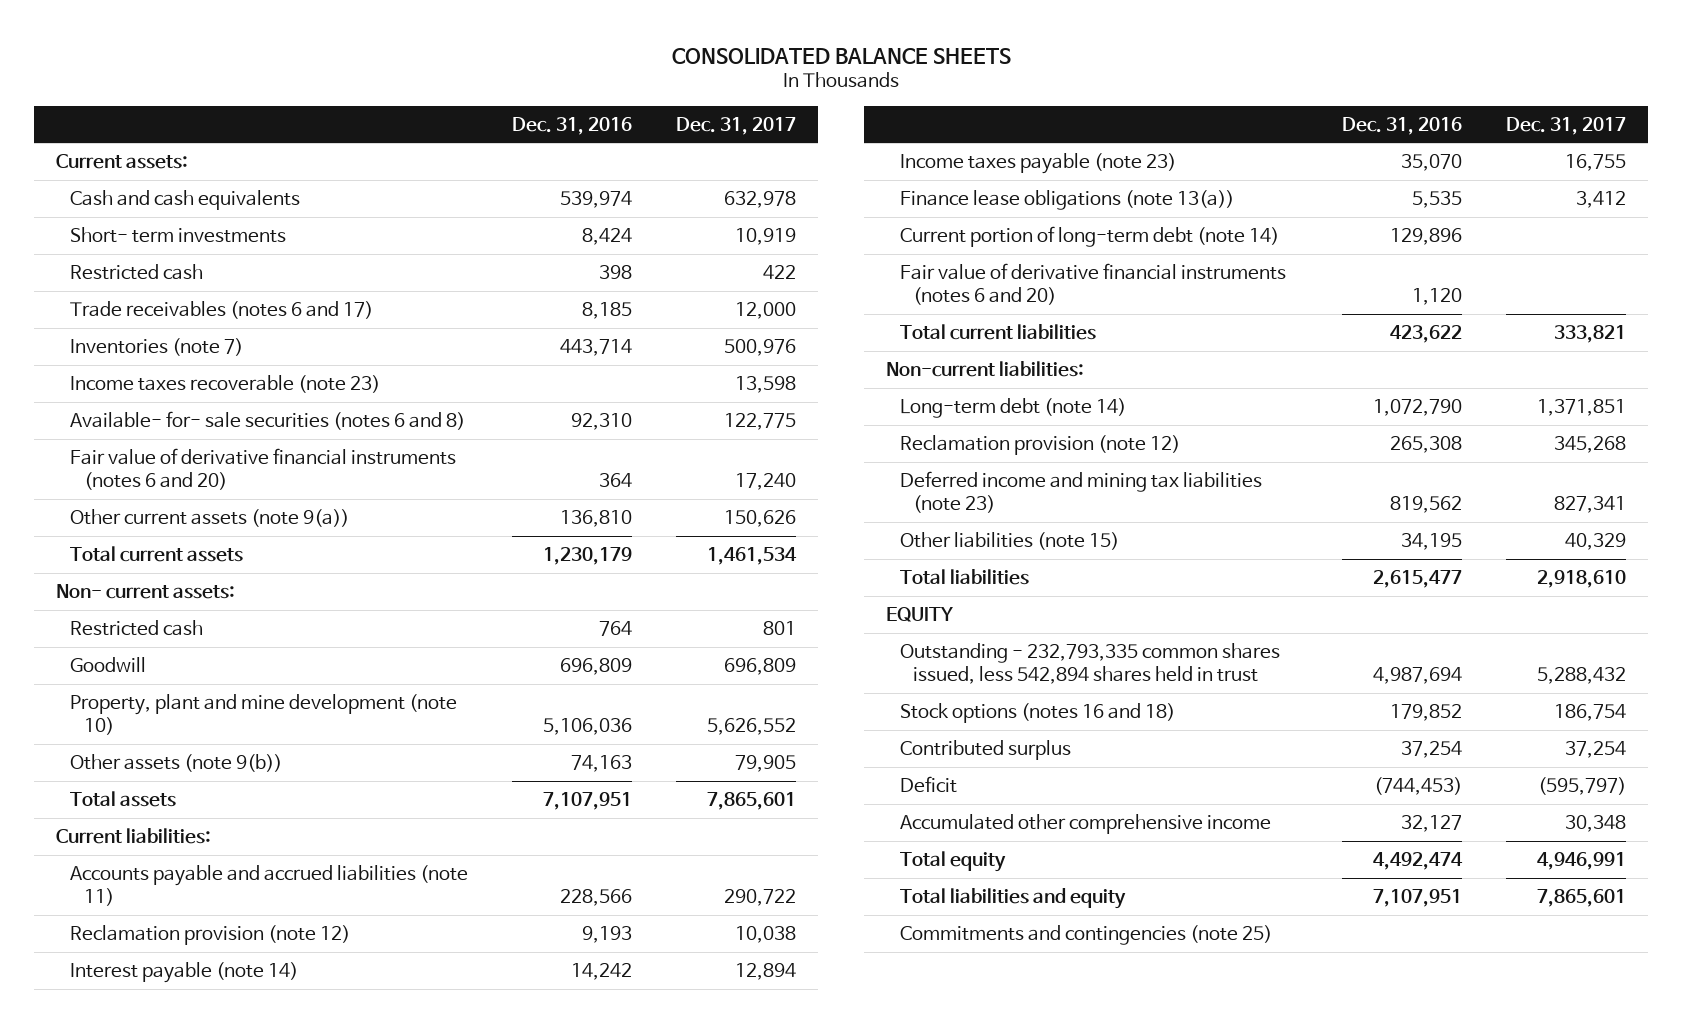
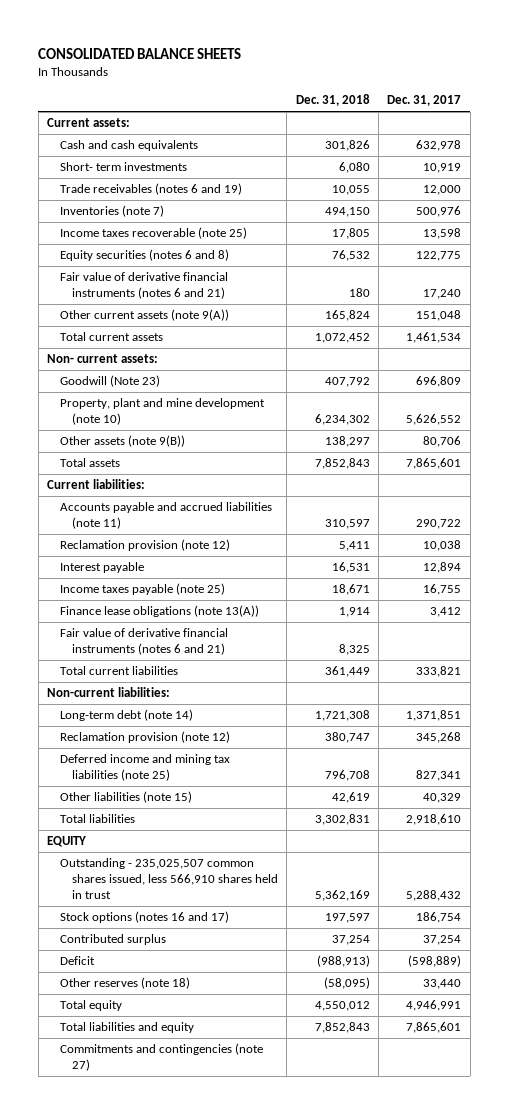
[512,116,633,135] Dec. 31, 2016 -> none
none -> [295,94,370,107] Dec. 31, 2018
[70,263,204,280] Restricted cash -> none
[70,300,374,319] Trade receivables (notes 6 and 17) -> [59,183,242,196] Trade receivables (notes 6 and 19)
[70,374,381,393] Income taxes recoverable (note 23) -> [59,227,247,240] Income taxes recoverable (note 25)
[70,410,466,430] Available- for- sale securities (notes 6 and 8) -> [59,249,229,262] Equity securities (notes 6 and 8)
[70,447,457,491] Fair value of derivative financial instruments (notes 6 and 20) -> [59,272,228,300] Fair value of derivative financial instruments (notes 6 and 21)
[70,508,350,527] Other current assets (note 9(a)) -> [59,309,229,322] Other current assets (note 9(A))
[724,509,797,527] 150,626 -> [416,310,462,322] 151,048
[70,619,204,636] Restricted cash -> none
[70,656,147,672] Goodwill -> [59,375,160,388] Goodwill (Note 23)
[70,753,283,772] Other assets (note 9(b)) -> [59,435,185,448] Other assets (note 9(B))
[735,754,797,772] 79,905 -> [423,436,462,448] 80,706
[899,225,1279,247] Current portion of long-term debt (note 14) -> none
[70,961,299,983] Interest payable (note 14) -> [59,562,144,574] Interest payable
[899,152,1176,174] Income taxes payable (note 23) -> [59,583,225,596] Income taxes payable (note 25)
[899,189,1234,210] Finance lease obligations (note 13(a)) -> [59,605,259,618] Finance lease obligations (note 13(A))
[899,262,1286,306] Fair value of derivative financial instruments (notes 6 and 20) -> [59,628,228,656] Fair value of derivative financial instruments (notes 6 and 21)
[899,470,1262,514] Deferred income and mining tax liabilities (note 23) -> [59,754,230,782] Deferred income and mining tax liabilities (note 25)
[899,642,1280,685] Outstanding - 232,793,335 common shares issued, less 542,894 shares held in trust -> [59,858,279,899] Outstanding - 235,025,507 common shares issued, less 566,910 shares held in trust
[899,702,1175,723] Stock options (notes 16 and 18) -> [59,911,229,924] Stock options (notes 16 and 17)
[899,813,1271,834] Accumulated other comprehensive income -> none
[1538,776,1627,795] (595,797) -> [408,955,462,968] (598,889)
none -> [59,977,190,990] Other reserves (note 18)
[899,924,1272,945] Commitments and contingencies (note 25) -> [59,1043,263,1072] Commitments and contingencies (note 27)

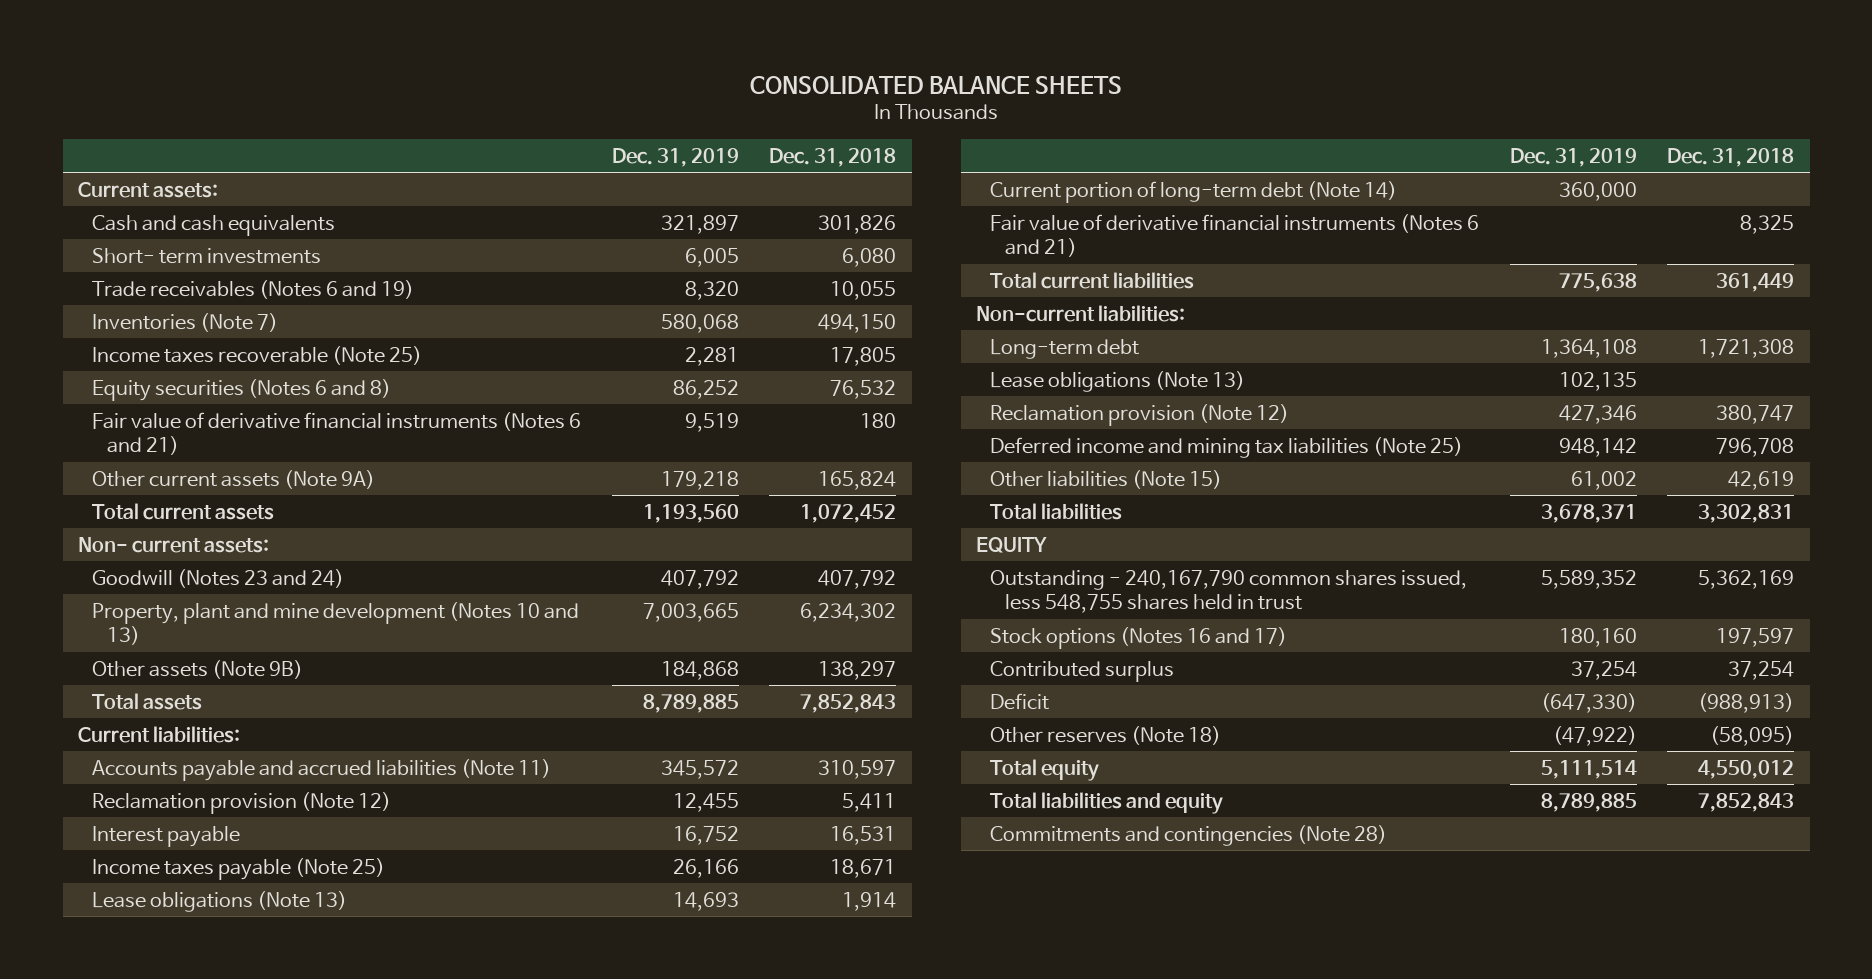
[387,95,462,107] Dec. 31, 2017 -> none
none -> [611,147,739,167] Dec. 31, 2019
[59,183,242,196] Trade receivables (notes 6 and 19) -> [92,279,415,299] Trade receivables (Notes 6 and 19)
[59,205,164,218] Inventories (note 7) -> [92,312,279,332] Inventories (Note 7)
[59,227,247,240] Income taxes recoverable (note 25) -> [92,345,423,365] Income taxes recoverable (Note 25)
[59,249,229,262] Equity securities (notes 6 and 8) -> [92,378,392,401] Equity securities (Notes 6 and 8)
[59,272,228,300] Fair value of derivative financial instruments (notes 6 and 21) -> [92,411,582,456] Fair value of derivative financial instruments (Notes 6 and 21)
[59,309,229,322] Other current assets (note 9(A)) -> [92,469,376,489] Other current assets (Note 9A)
[59,375,160,388] Goodwill (Note 23) -> [92,568,345,588] Goodwill (Notes 23 and 24)
[59,398,265,426] Property, plant and mine development (note 10) -> [92,601,580,646] Property, plant and mine development (Notes 10 and 13)
[59,435,185,448] Other assets (note 9(B)) -> [92,659,304,679] Other assets (Note 9B)
[59,502,272,530] Accounts payable and accrued liabilities (note 11) -> [92,758,552,781] Accounts payable and accrued liabilities (Note 11)
[59,539,230,552] Reclamation provision (note 12) -> [92,791,392,814] Reclamation provision (Note 12)
[59,583,225,596] Income taxes payable (note 25) -> [92,857,386,880] Income taxes payable (Note 25)
[59,605,259,618] Finance lease obligations (note 13(A)) -> [92,890,348,912] Lease obligations (Note 13)
none -> [990,180,1398,203] Current portion of long-term debt (Note 14)
[59,628,228,656] Fair value of derivative financial instruments (notes 6 and 21) -> [990,213,1480,258] Fair value of derivative financial instruments (Notes 6 and 21)
[59,709,193,722] Long-term debt (note 14) -> [990,338,1140,359] Long-term debt
none -> [990,370,1246,392] Lease obligations (Note 13)
[59,731,230,744] Reclamation provision (note 12) -> [990,403,1290,426] Reclamation provision (Note 12)
[59,754,230,782] Deferred income and mining tax liabilities (note 25) -> [990,436,1464,458] Deferred income and mining tax liabilities (Note 25)
[59,791,192,804] Other liabilities (note 15) -> [990,469,1223,489] Other liabilities (Note 15)
[59,858,279,899] Outstanding - 235,025,507 common shares issued, less 566,910 shares held in trust -> [990,569,1468,614] Outstanding - 240,167,790 common shares issued, less 548,755 shares held in trust
[59,911,229,924] Stock options (notes 16 and 17) -> [990,626,1288,649] Stock options (Notes 16 and 17)
[59,977,190,990] Other reserves (note 18) -> [990,725,1222,745] Other reserves (Note 18)
[59,1043,263,1072] Commitments and contingencies (note 27) -> [990,824,1388,846] Commitments and contingencies (Note 28)

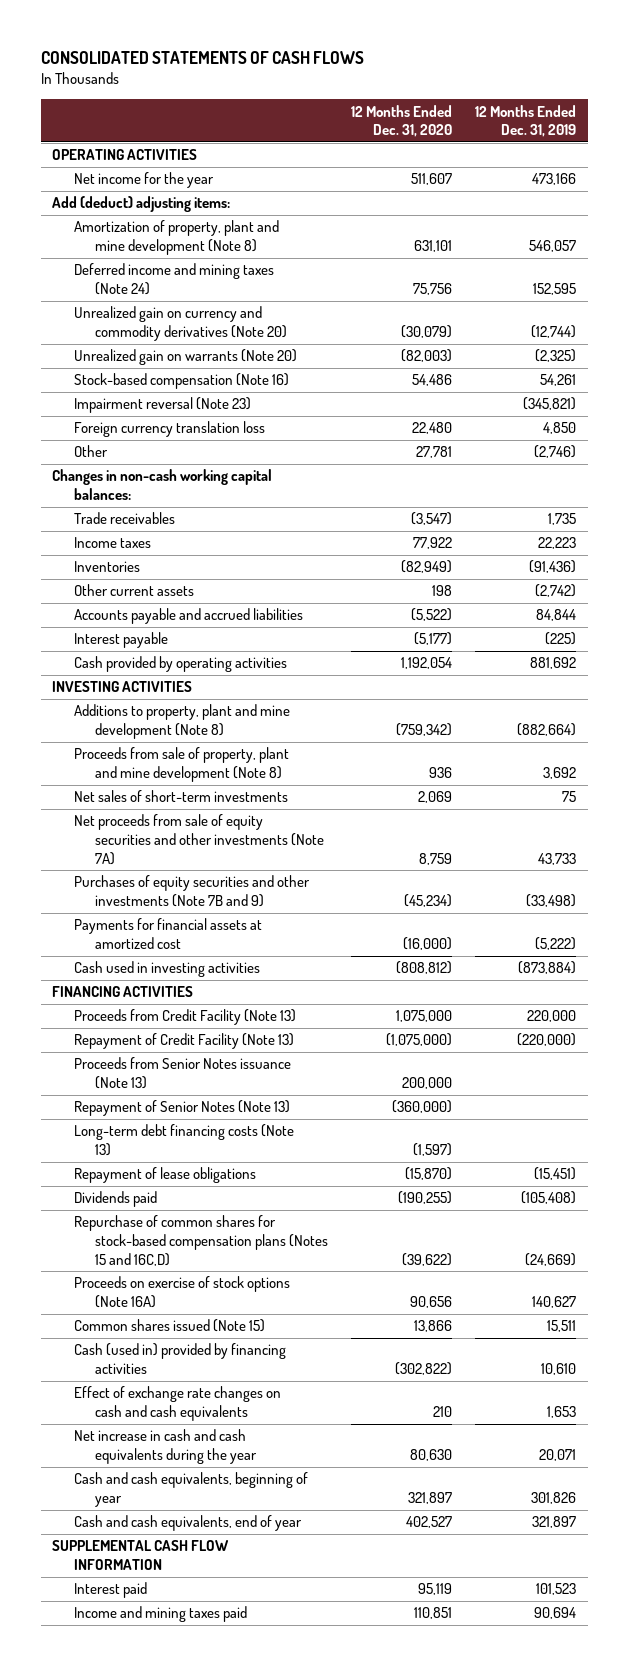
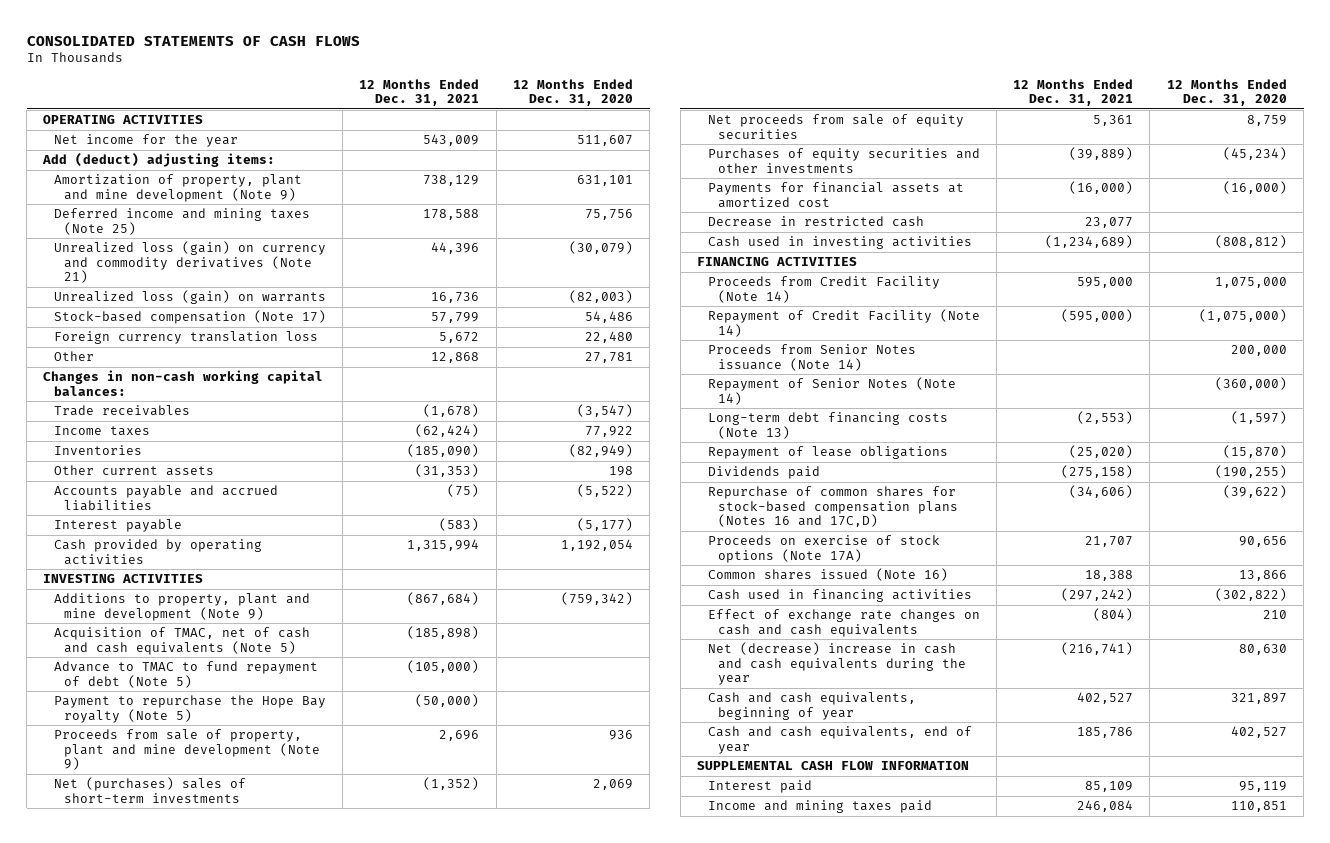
[475,104,577,138] 12 Months Ended Dec. 31, 2019 -> none
none -> [359,78,480,107] 12 Months Ended Dec. 31, 2021
[73,397,251,414] Impairment reversal (Note 23) -> none
[73,220,279,256] Amortization of property, plant and mine development (Note 8) -> [53,174,302,202] Amortization of property, plant and mine development (Note 9)
[73,263,274,296] Deferred income and mining taxes (Note 24) -> [53,208,310,235] Deferred income and mining taxes (Note 25)
[73,306,287,342] Unrealized gain on currency and commodity derivatives (Note 20) -> [53,241,326,284] Unrealized loss (gain) on currency and commodity derivatives (Note 21)
[73,349,297,366] Unrealized gain on warrants (Note 20) -> [53,290,326,305] Unrealized loss (gain) on warrants
[73,373,289,390] Stock-based compensation (Note 16) -> [53,310,326,325] Stock-based compensation (Note 17)
[73,704,290,740] Additions to property, plant and mine development (Note 8) -> [53,593,310,621] Additions to property, plant and mine development (Note 9)
none -> [53,627,310,655] Acquisition of TMAC, net of cash and cash equivalents (Note 5)
none -> [53,661,318,688] Advance to TMAC to fund repayment of debt (Note 5)
none -> [53,695,326,723] Payment to repurchase the Hope Bay royalty (Note 5)
[73,747,289,783] Proceeds from sale of property, plant and mine development (Note 8) -> [53,729,321,771] Proceeds from sale of property, plant and mine development (Note 9)
[73,790,288,803] Net sales of short-term investments -> [53,777,246,803] Net (purchases) sales of short-term investments
[73,814,324,865] Net proceeds from sale of equity securities and other investments (Note 7A) -> [707,114,964,139] Net proceeds from sale of equity securities
[73,875,310,908] Purchases of equity securities and other investments (Note 7B and 9) -> [707,148,980,173] Purchases of equity securities and other investments
none -> [707,216,924,228] Decrease in restricted cash
[73,1009,296,1026] Proceeds from Credit Facility (Note 13) -> [707,276,940,303] Proceeds from Credit Facility (Note 14)
[73,1033,294,1050] Repayment of Credit Facility (Note 13) -> [707,309,980,337] Repayment of Credit Facility (Note 14)
[73,1057,291,1090] Proceeds from Senior Notes issuance (Note 13) -> [707,344,916,371] Proceeds from Senior Notes issuance (Note 14)
[73,1100,290,1117] Repayment of Senior Notes (Note 13) -> [707,377,956,405] Repayment of Senior Notes (Note 14)
[73,1215,328,1266] Repurchase of common shares for stock-based compensation plans (Notes 15 and 16C,D) -> [707,486,959,528] Repurchase of common shares for stock-based compensation plans (Notes 16 and 17C,D)
[73,1276,290,1309] Proceeds on exercise of stock options (Note 16A) -> [707,535,940,563] Proceeds on exercise of stock options (Note 17A)
[73,1319,265,1333] Common shares issued (Note 15) -> [707,568,948,582] Common shares issued (Note 16)
[73,1343,286,1375] Cash (used in) provided by financing activities -> [707,589,972,603] Cash used in financing activities
[73,1429,257,1465] Net increase in cash and cash equivalents during the year -> [707,642,967,686] Net (decrease) increase in cash and cash equivalents during the year

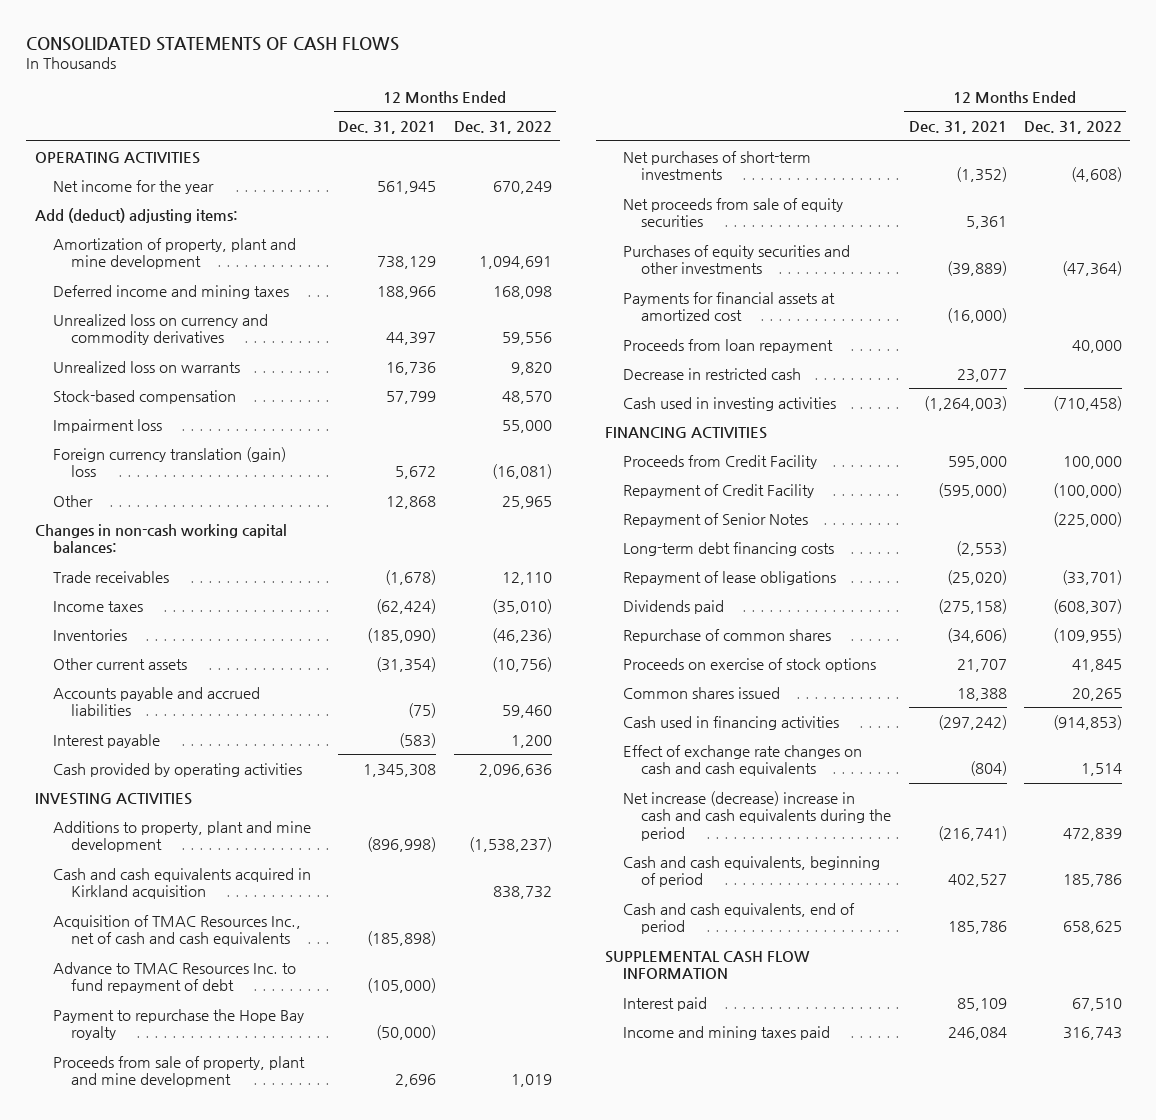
[512,78,633,107] 12 Months Ended Dec. 31, 2020 -> none
none -> [453,121,552,135] Dec. 31, 2022
[423,134,480,147] 543,009 -> [377,180,437,194] 561,945
[53,174,302,202] Amortization of property, plant and mine development (Note 9) -> [53,237,297,270] Amortization of property, plant and mine development
[53,208,310,235] Deferred income and mining taxes (Note 25) -> [53,284,290,299] Deferred income and mining taxes
[423,209,480,221] 178,588 -> [377,285,437,299] 188,966
[53,241,326,284] Unrealized loss (gain) on currency and commodity derivatives (Note 21) -> [53,313,269,346] Unrealized loss on currency and commodity derivatives
[431,242,480,255] 44,396 -> [386,332,437,346] 44,397
[53,290,326,305] Unrealized loss (gain) on warrants -> [53,360,241,373] Unrealized loss on warrants
[53,310,326,325] Stock-based compensation (Note 17) -> [53,389,237,404] Stock-based compensation
none -> [53,418,163,433] Impairment loss
[53,331,318,345] Foreign currency translation loss -> [53,446,287,478] Foreign currency translation (gain) loss
[415,464,480,478] (31,353) -> [376,656,437,672] (31,354)
[407,539,480,552] 1,315,994 -> [363,763,437,777] 1,345,308
[53,593,310,621] Additions to property, plant and mine development (Note 9) -> [53,820,312,853] Additions to property, plant and mine development
[407,592,480,606] (867,684) -> [367,837,437,853] (896,998)
none -> [53,867,312,900] Cash and cash equivalents acquired in Kirkland acquisition
[53,627,310,655] Acquisition of TMAC, net of cash and cash equivalents (Note 5) -> [53,914,302,947] Acquisition of TMAC Resources Inc., net of cash and cash equivalents
[53,661,318,688] Advance to TMAC to fund repayment of debt (Note 5) -> [53,961,297,994] Advance to TMAC Resources Inc. to fund repayment of debt
[53,695,326,723] Payment to repurchase the Hope Bay royalty (Note 5) -> [53,1008,305,1041] Payment to repurchase the Hope Bay royalty
[53,729,321,771] Proceeds from sale of property, plant and mine development (Note 9) -> [53,1055,306,1088] Proceeds from sale of property, plant and mine development
[53,777,246,803] Net (purchases) sales of short-term investments -> [623,150,812,181] Net purchases of short-term investments
none -> [623,338,834,353] Proceeds from loan repayment
[1045,235,1134,249] (1,234,689) -> [923,395,1007,411] (1,264,003)
[707,344,916,371] Proceeds from Senior Notes issuance (Note 14) -> none
[707,276,940,303] Proceeds from Credit Facility (Note 14) -> [623,454,818,469] Proceeds from Credit Facility
[707,309,980,337] Repayment of Credit Facility (Note 14) -> [623,483,815,498] Repayment of Credit Facility
[707,377,956,405] Repayment of Senior Notes (Note 14) -> [623,512,809,527] Repayment of Senior Notes
[707,412,948,439] Long-term debt financing costs (Note 13) -> [623,541,835,556] Long-term debt financing costs
[707,486,959,528] Repurchase of common shares for stock-based compensation plans (Notes 16 and 17C,D) -> [623,628,832,643] Repurchase of common shares
[707,535,940,563] Proceeds on exercise of stock options (Note 17A) -> [623,657,877,672] Proceeds on exercise of stock options
[707,568,948,582] Common shares issued (Note 16) -> [623,686,781,699] Common shares issued
[707,642,967,686] Net (decrease) increase in cash and cash equivalents during the year -> [623,790,892,841] Net increase (decrease) increase in cash and cash equivalents during the period
[707,692,916,720] Cash and cash equivalents, beginning of year -> [623,855,881,888] Cash and cash equivalents, beginning of period
[707,726,972,754] Cash and cash equivalents, end of year -> [623,902,856,935] Cash and cash equivalents, end of period

